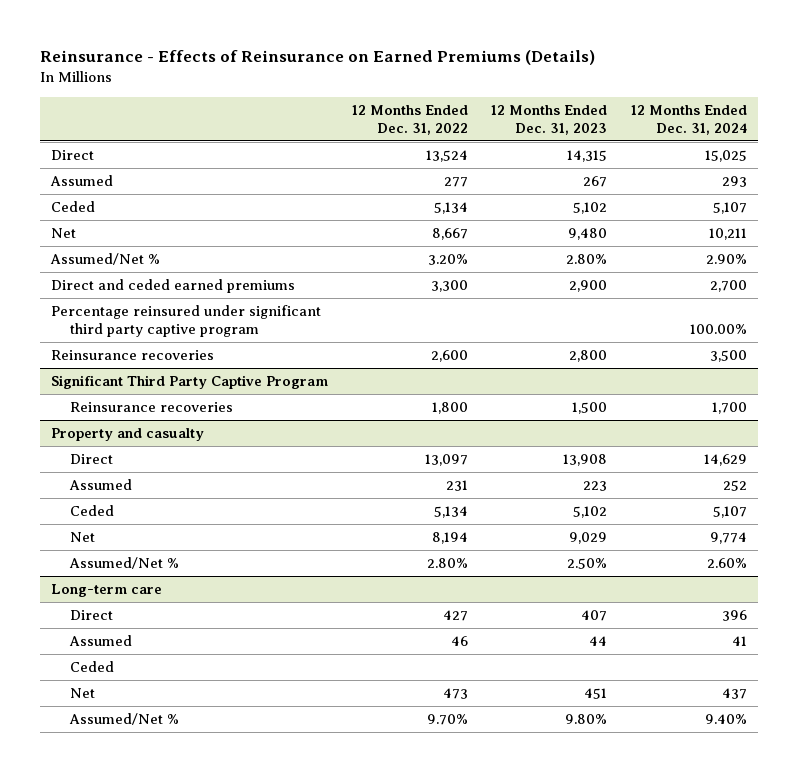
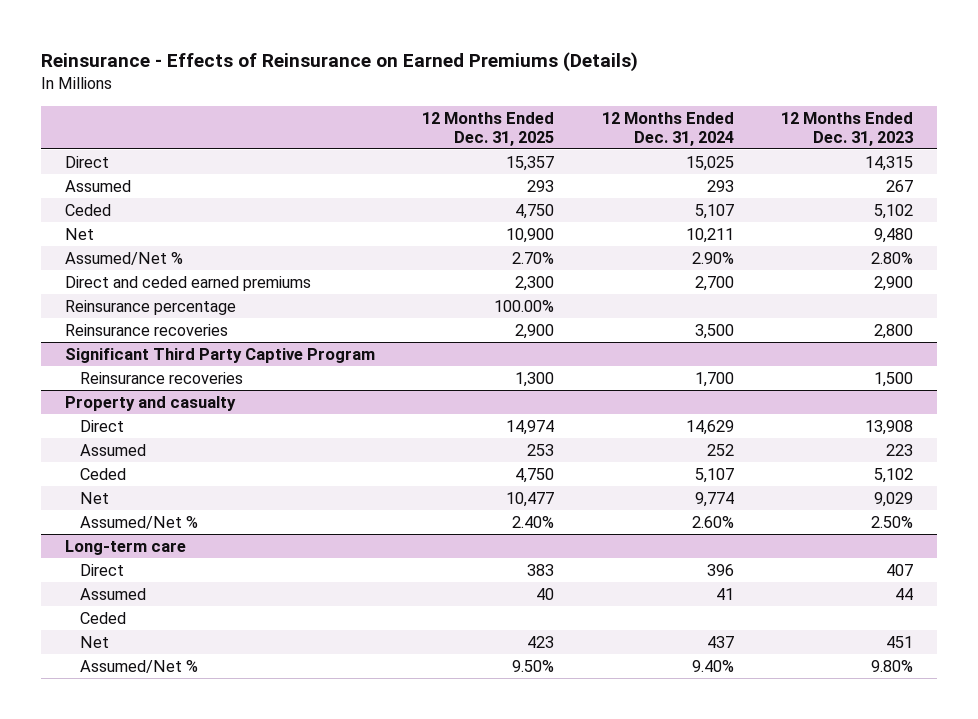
[351,104,468,135] 12 Months Ended Dec. 31, 2022 -> none
none -> [422,111,555,147] 12 Months Ended Dec. 31, 2025
[51,305,322,337] Percentage reinsured under significant third party captive program -> none
none -> [65,299,237,315] Reinsurance percentage

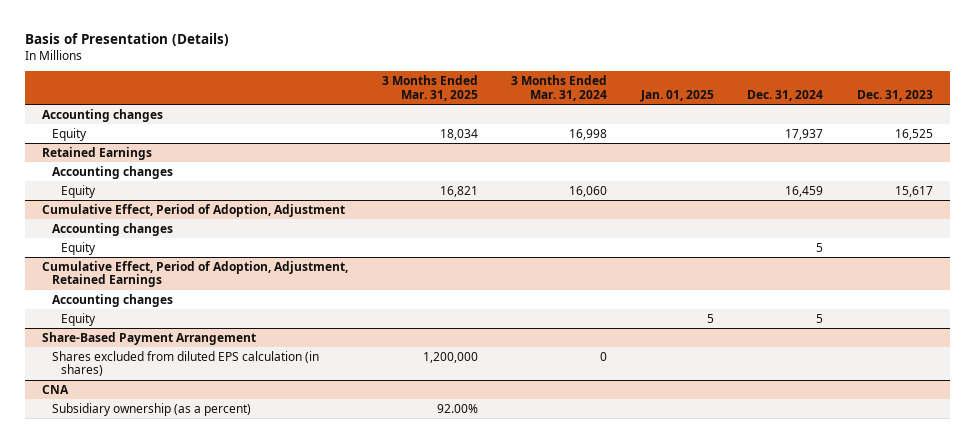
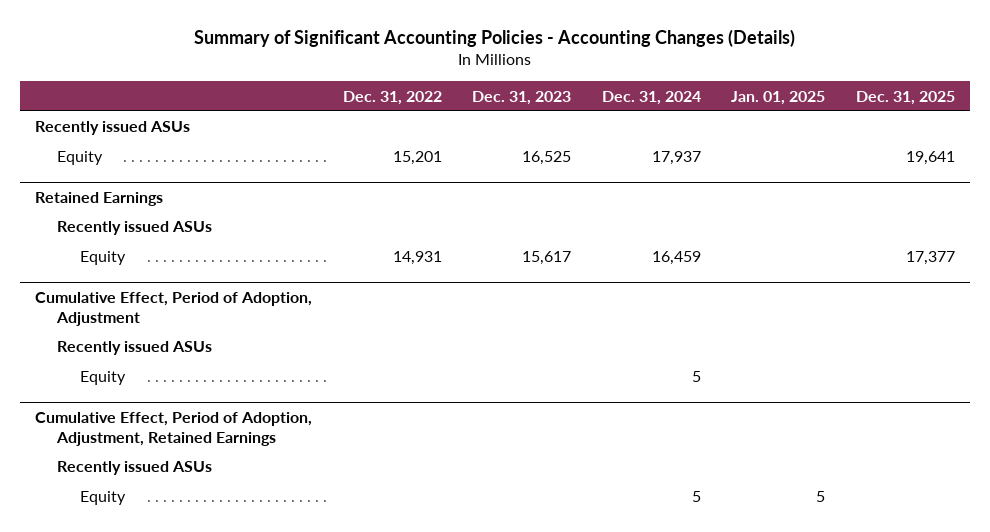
[25,32,230,46] Basis of Presentation (Details) -> [194,29,796,48] Summary of Significant Accounting Policies - Accounting Changes (Details)
[381,75,478,101] 3 Months Ended Mar. 31, 2025 -> none
[511,75,608,101] 3 Months Ended Mar. 31, 2024 -> none
none -> [342,90,442,105] Dec. 31, 2022
none -> [856,90,956,105] Dec. 31, 2025
[42,108,164,122] Accounting changes -> [35,121,191,136] Recently issued ASUs
[51,165,173,179] Accounting changes -> [57,221,213,236] Recently issued ASUs
[51,222,173,236] Accounting changes -> [57,341,213,356] Recently issued ASUs
[51,293,173,307] Accounting changes -> [57,461,213,476] Recently issued ASUs
[42,331,257,345] Share-Based Payment Arrangement -> none
[51,350,319,377] Shares excluded from diluted EPS calculation (in shares) -> none
[42,384,70,394] CNA -> none
[51,402,251,416] Subsidiary ownership (as a percent) -> none

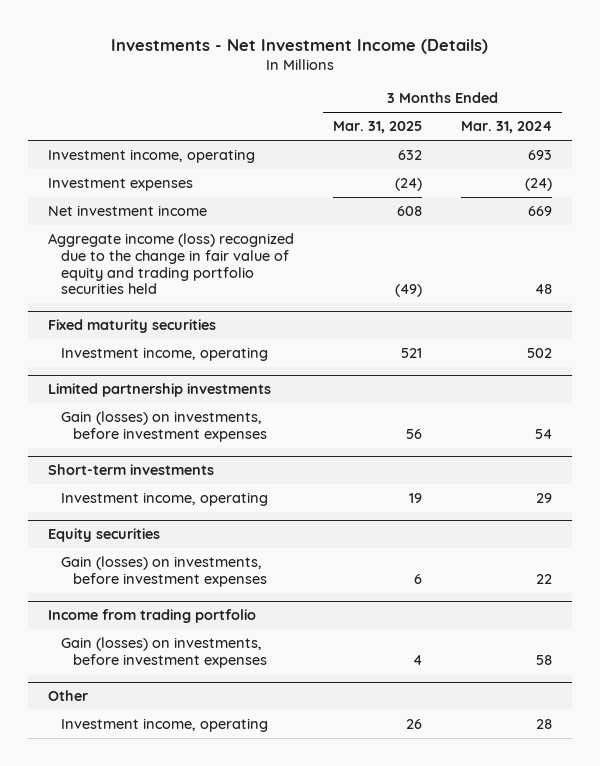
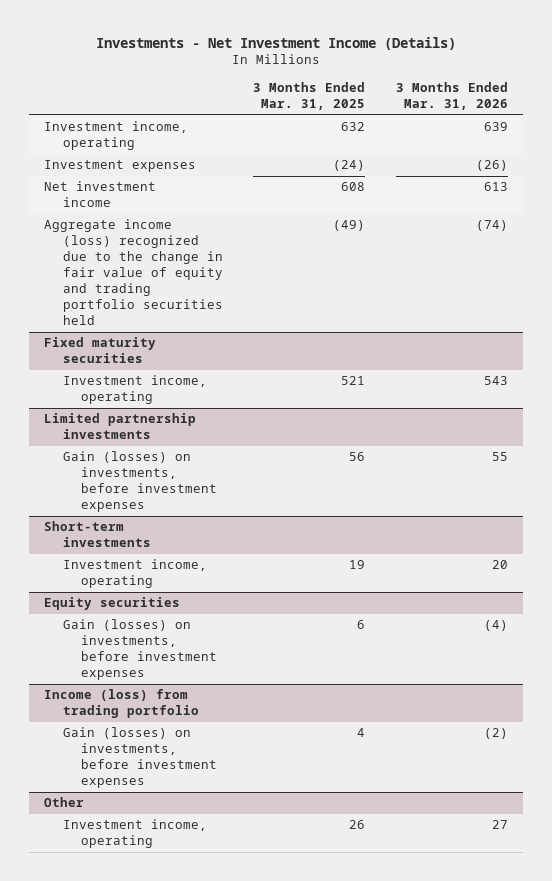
[461,121,553,134] Mar. 31, 2024 -> none
none -> [395,82,508,111] 3 Months Ended Mar. 31, 2026
[47,609,256,624] Income from trading portfolio -> [44,689,199,719] Income (loss) from trading portfolio

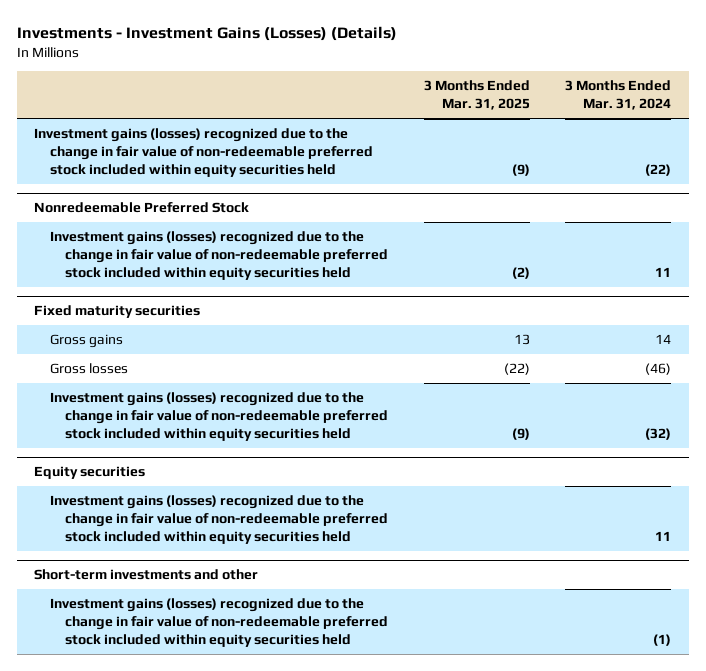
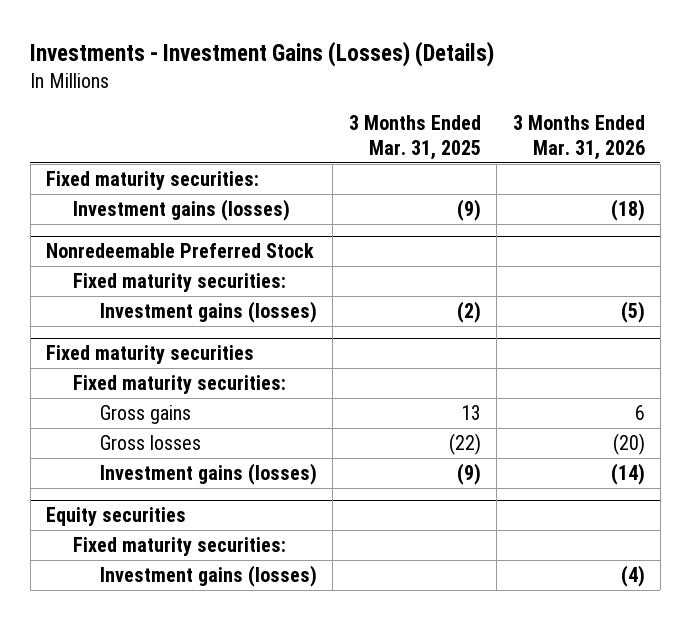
[565,80,672,111] 3 Months Ended Mar. 31, 2024 -> none
none -> [512,115,645,160] 3 Months Ended Mar. 31, 2026
none -> [46,171,260,191] Fixed maturity securities:
[34,128,373,178] Investment gains (losses) recognized due to the change in fair value of non-redeemable preferred stock included within equity securities held -> [73,199,291,222] Investment gains (losses)
none -> [73,273,287,293] Fixed maturity securities:
[49,231,389,281] Investment gains (losses) recognized due to the change in fair value of non-redeemable preferred stock included within equity securities held -> [99,301,317,324] Investment gains (losses)
none -> [73,375,287,395] Fixed maturity securities:
[49,392,389,442] Investment gains (losses) recognized due to the change in fair value of non-redeemable preferred stock included within equity securities held -> [99,463,317,486] Investment gains (losses)
[34,569,259,581] Short-term investments and other -> none
[49,598,389,648] Investment gains (losses) recognized due to the change in fair value of non-redeemable preferred stock included within equity securities held -> none
none -> [73,537,287,557] Fixed maturity securities:
[49,495,389,545] Investment gains (losses) recognized due to the change in fair value of non-redeemable preferred stock included within equity securities held -> [99,565,317,588] Investment gains (losses)

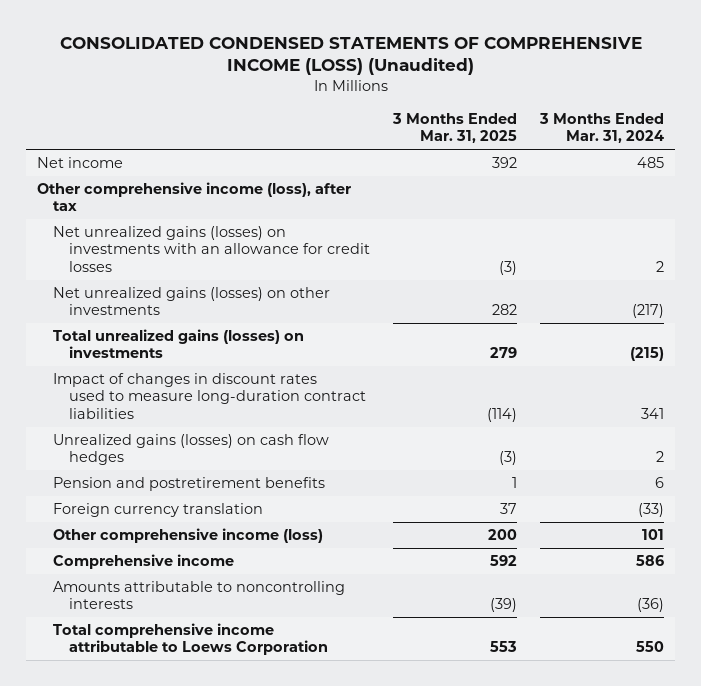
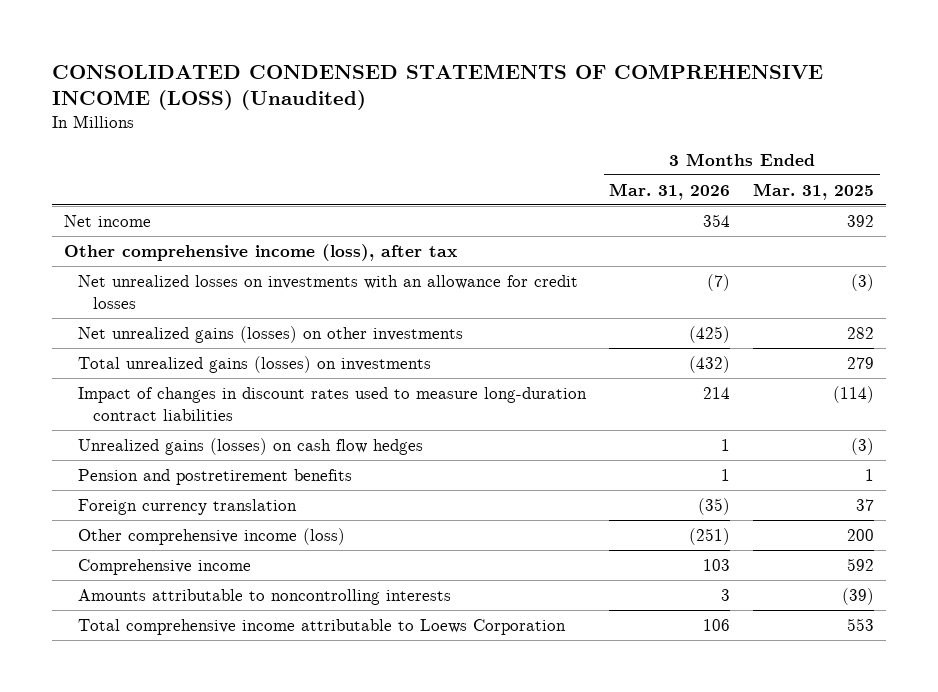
[538,112,664,144] 3 Months Ended Mar. 31, 2024 -> none
none -> [609,182,731,200] Mar. 31, 2026
[53,225,370,273] Net unrealized gains (losses) on investments with an allowance for credit losses -> [78,274,579,309] Net unrealized losses on investments with an allowance for credit losses

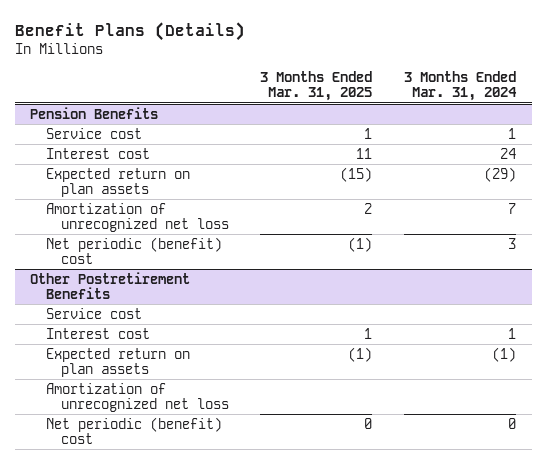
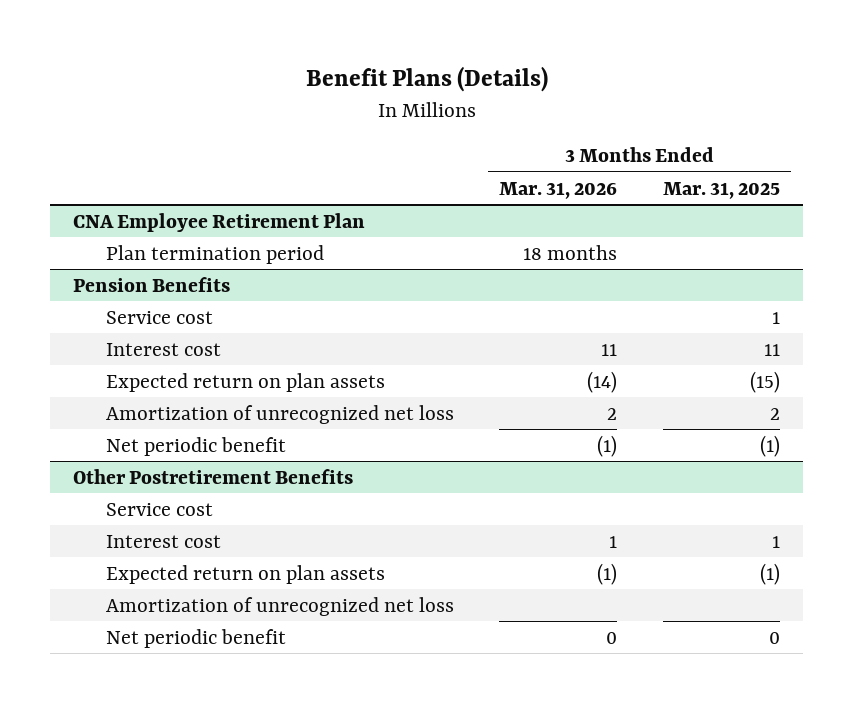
[403,70,517,102] 3 Months Ended Mar. 31, 2024 -> none
none -> [499,181,618,199] Mar. 31, 2026
none -> [73,212,366,232] CNA Employee Retirement Plan
none -> [106,244,325,264] Plan termination period
[45,236,222,265] Net periodic (benefit) cost -> [106,436,287,456] Net periodic benefit
[45,416,222,445] Net periodic (benefit) cost -> [106,628,287,648] Net periodic benefit

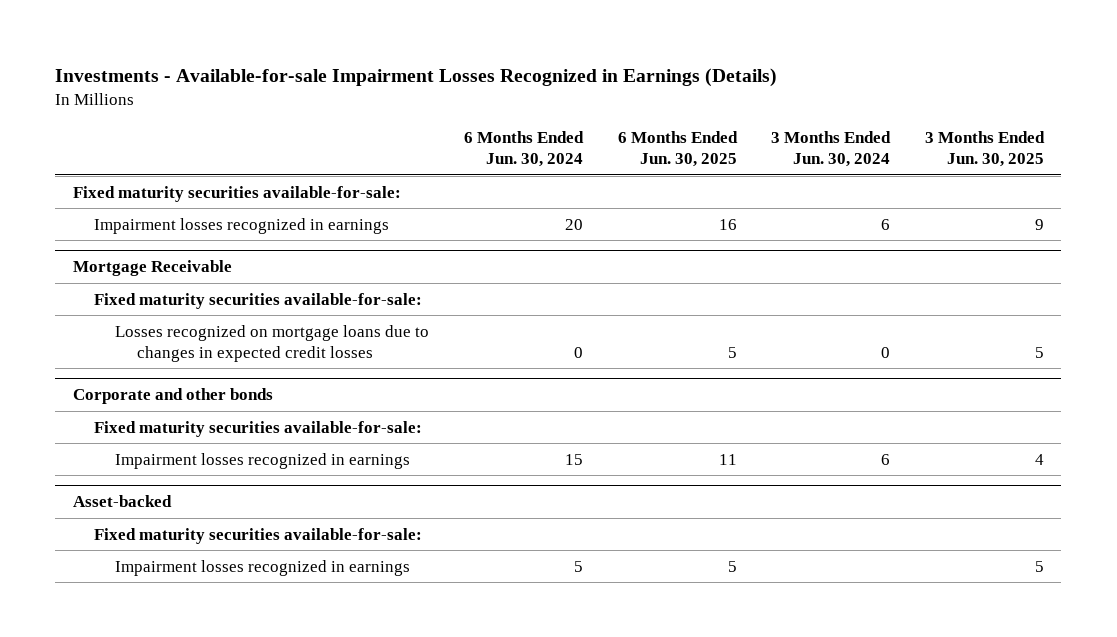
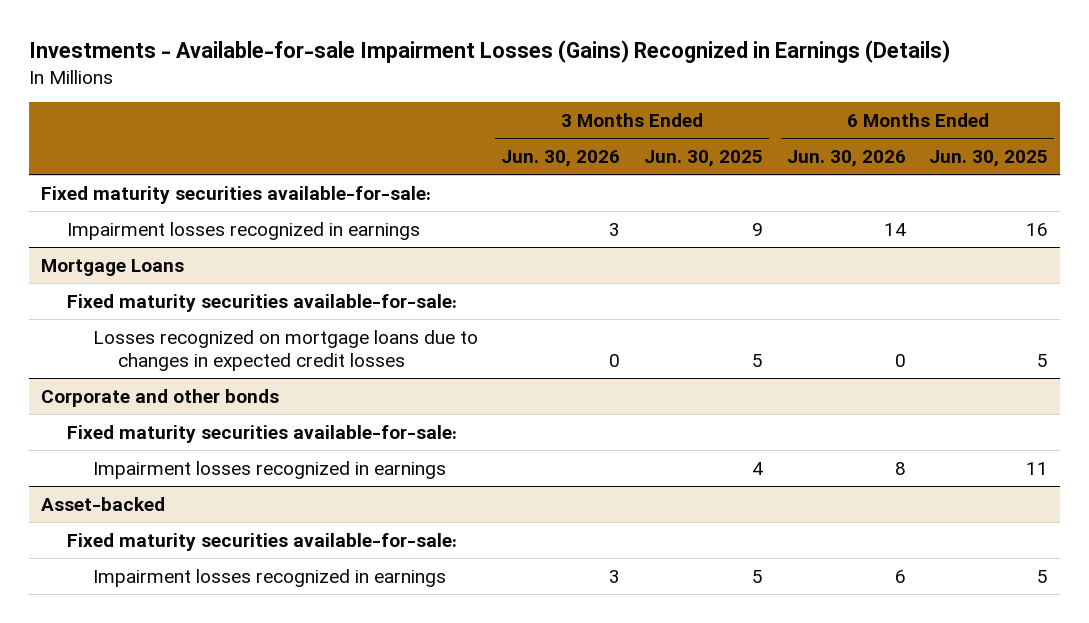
[55,67,778,87] Investments - Available-for-sale Impairment Losses Recognized in Earnings (Details) -> [28,40,950,64] Investments - Available-for-sale Impairment Losses (Gains) Recognized in Earnings (Details)
[464,131,585,168] 6 Months Ended Jun. 30, 2024 -> none
[771,131,892,168] 3 Months Ended Jun. 30, 2024 -> none
none -> [501,149,621,167] Jun. 30, 2026
none -> [786,149,906,167] Jun. 30, 2026
[72,260,232,277] Mortgage Receivable -> [40,258,184,276] Mortgage Loans

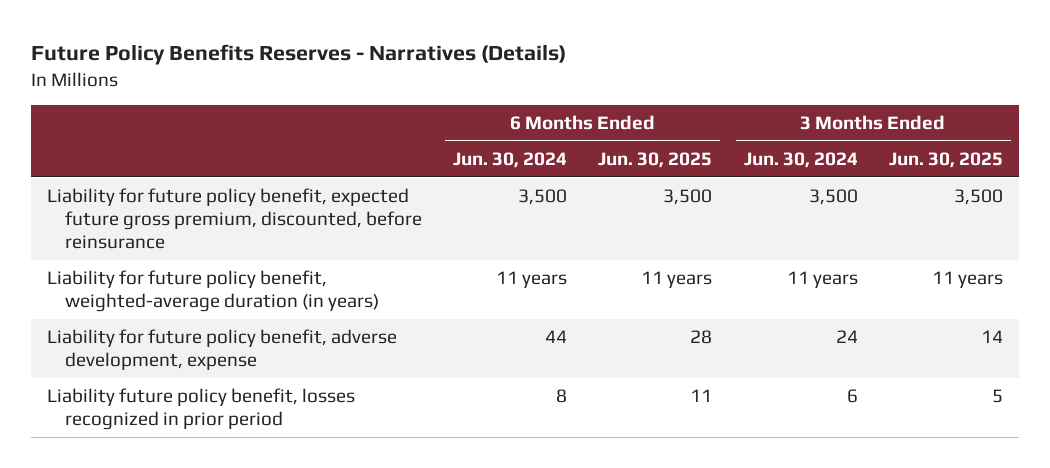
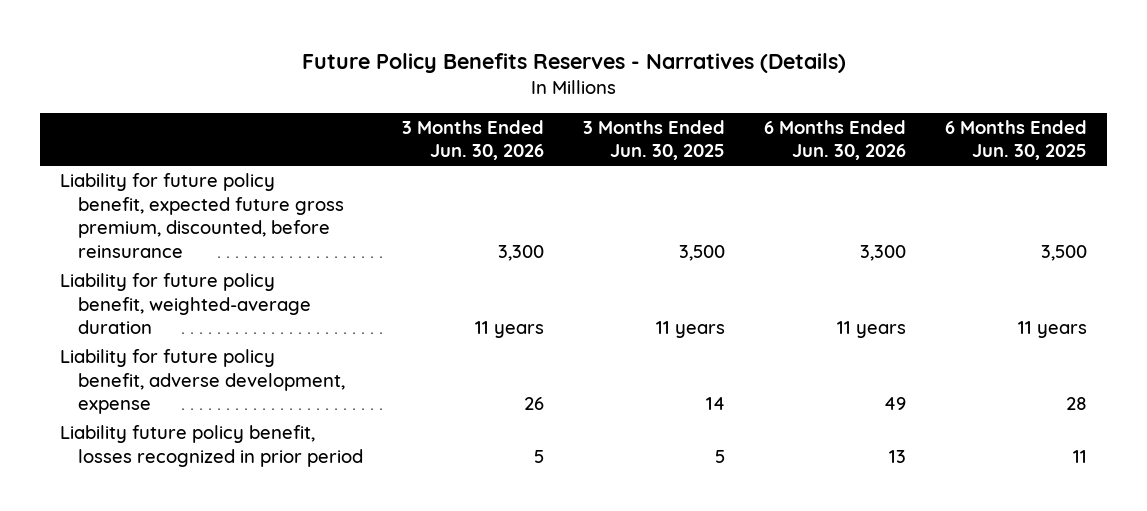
[453,151,568,168] Jun. 30, 2024 -> none
[743,151,858,168] Jun. 30, 2024 -> none
none -> [402,119,545,161] 3 Months Ended Jun. 30, 2026
none -> [764,119,907,161] 6 Months Ended Jun. 30, 2026
[46,270,379,313] Liability for future policy benefit, weighted-average duration (in years) -> [59,273,312,335] Liability for future policy benefit, weighted-average duration

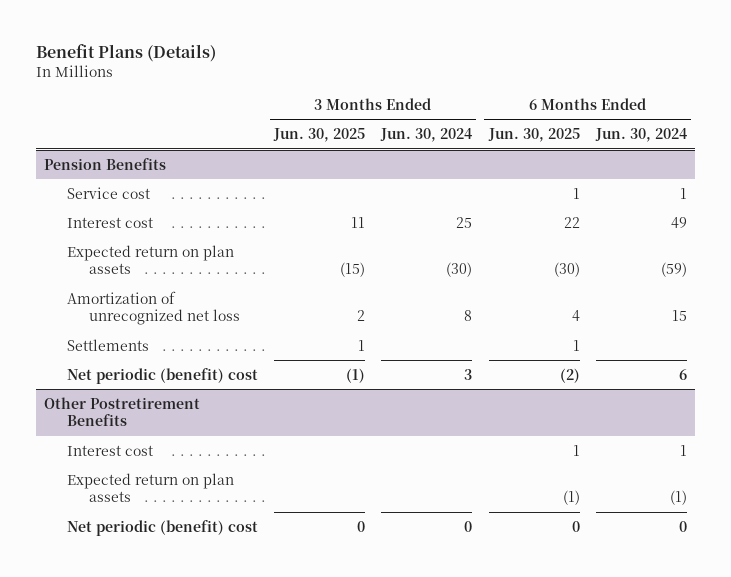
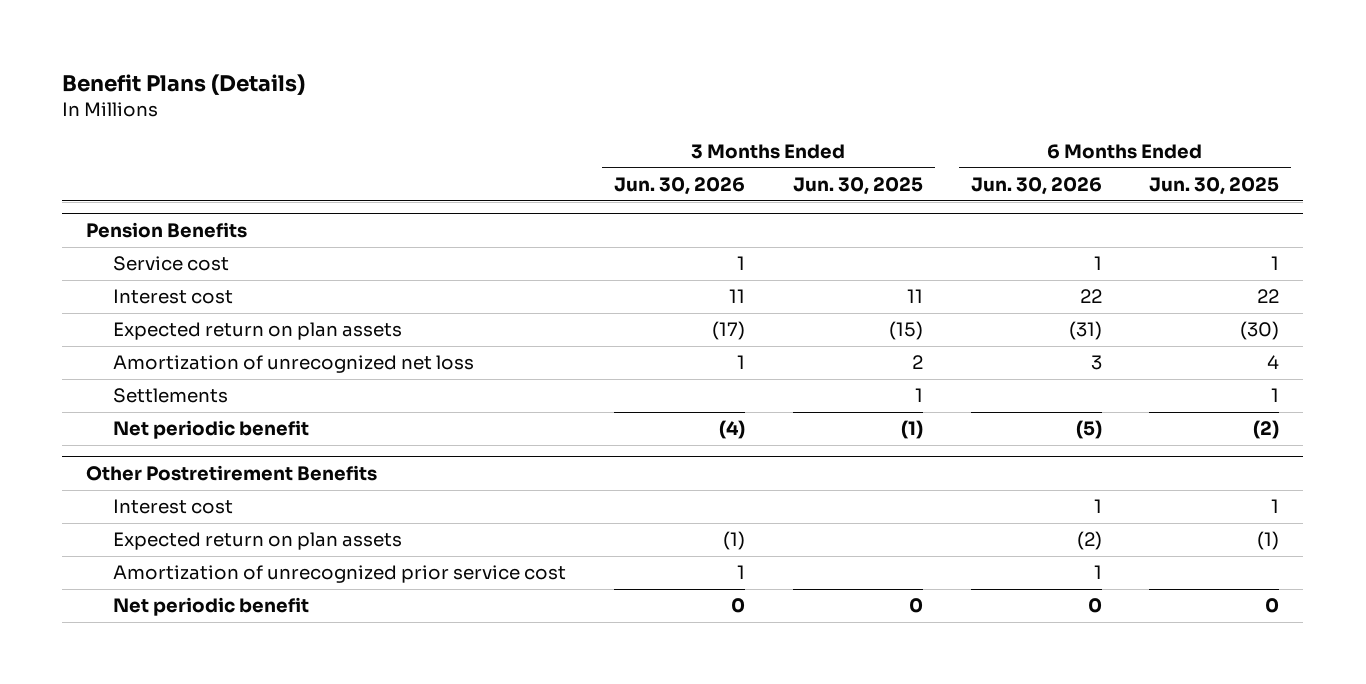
[380,128,473,143] Jun. 30, 2024 -> none
[594,128,687,143] Jun. 30, 2024 -> none
none -> [613,177,745,196] Jun. 30, 2026
none -> [970,177,1102,196] Jun. 30, 2026
[66,367,258,384] Net periodic (benefit) cost -> [112,420,309,440] Net periodic benefit
none -> [112,565,566,584] Amortization of unrecognized prior service cost
[66,519,258,536] Net periodic (benefit) cost -> [112,597,309,617] Net periodic benefit

